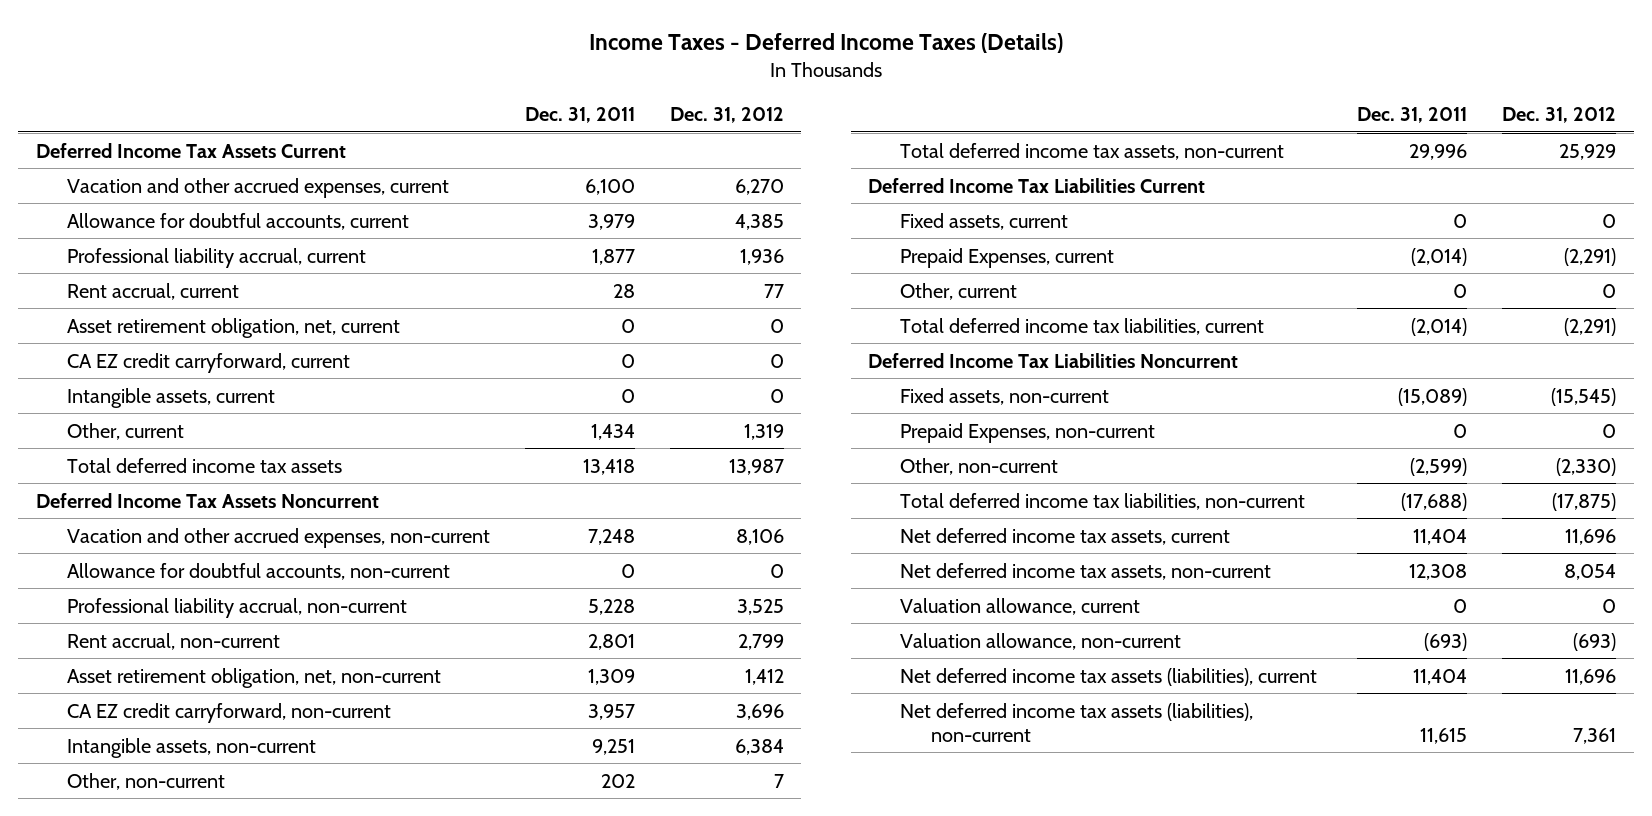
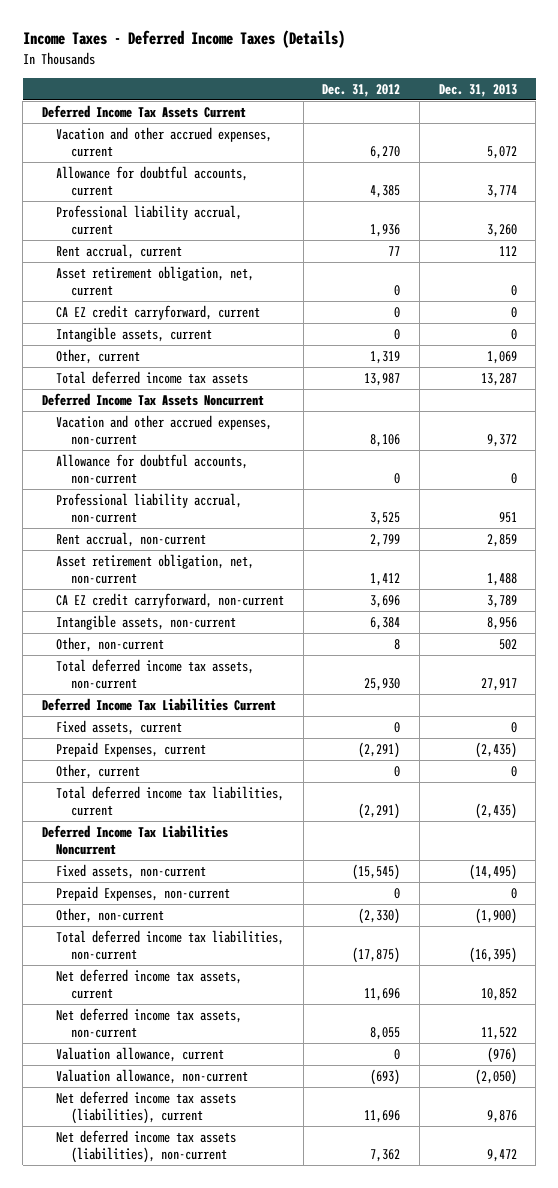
[524,107,635,124] Dec. 31, 2011 -> none
none -> [438,83,517,97] Dec. 31, 2013
[773,773,784,788] 7 -> [394,639,401,651] 8
[1559,143,1617,160] 25,929 -> [364,678,401,692] 25,930
[1564,563,1617,580] 8,054 -> [370,1027,401,1041] 8,055
[1573,727,1617,744] 7,361 -> [370,1149,401,1163] 7,362

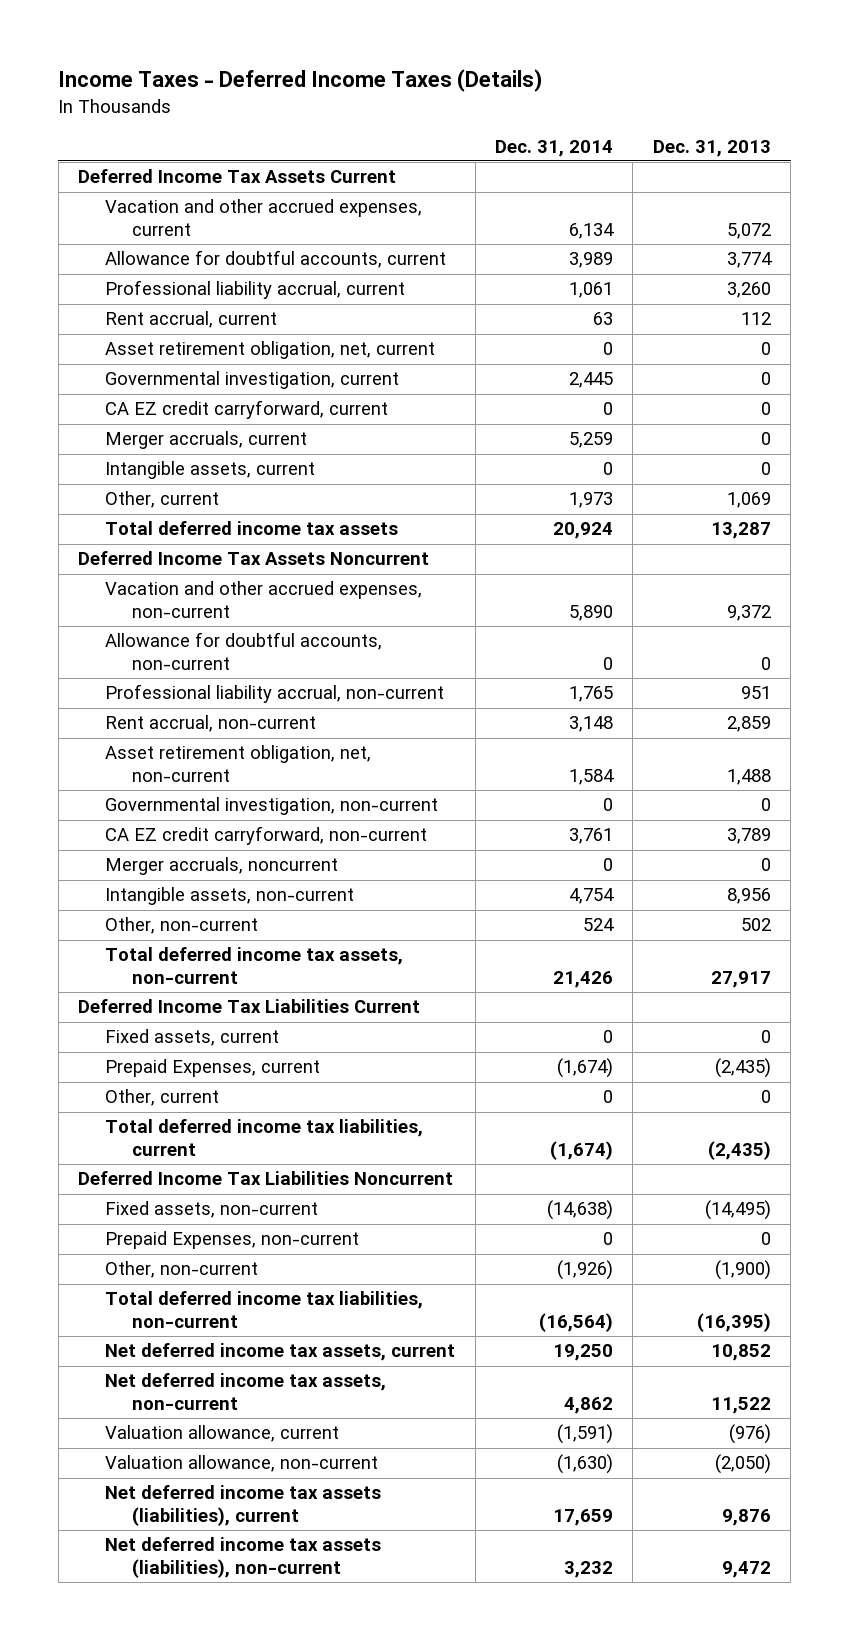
[322,83,401,97] Dec. 31, 2012 -> none
none -> [495,139,614,157] Dec. 31, 2014
none -> [105,371,400,390] Governmental investigation, current
none -> [105,431,308,450] Merger accruals, current
none -> [105,797,439,816] Governmental investigation, non-current
none -> [105,857,339,876] Merger accruals, noncurrent

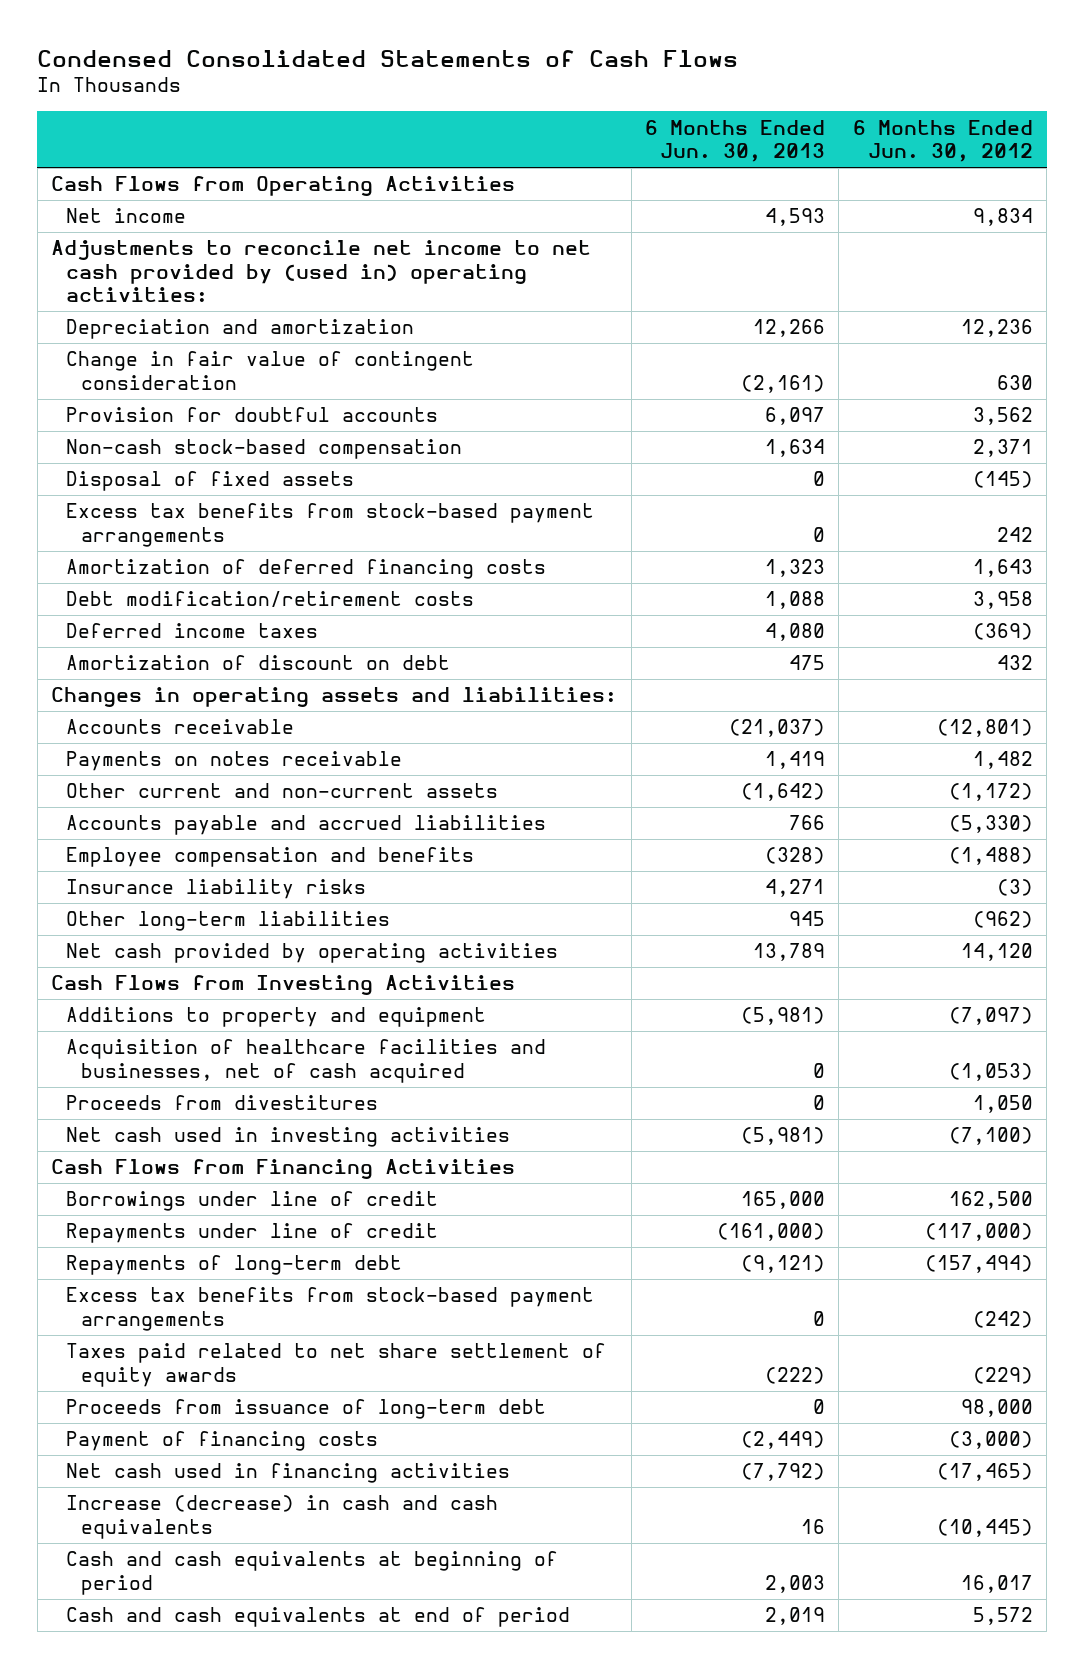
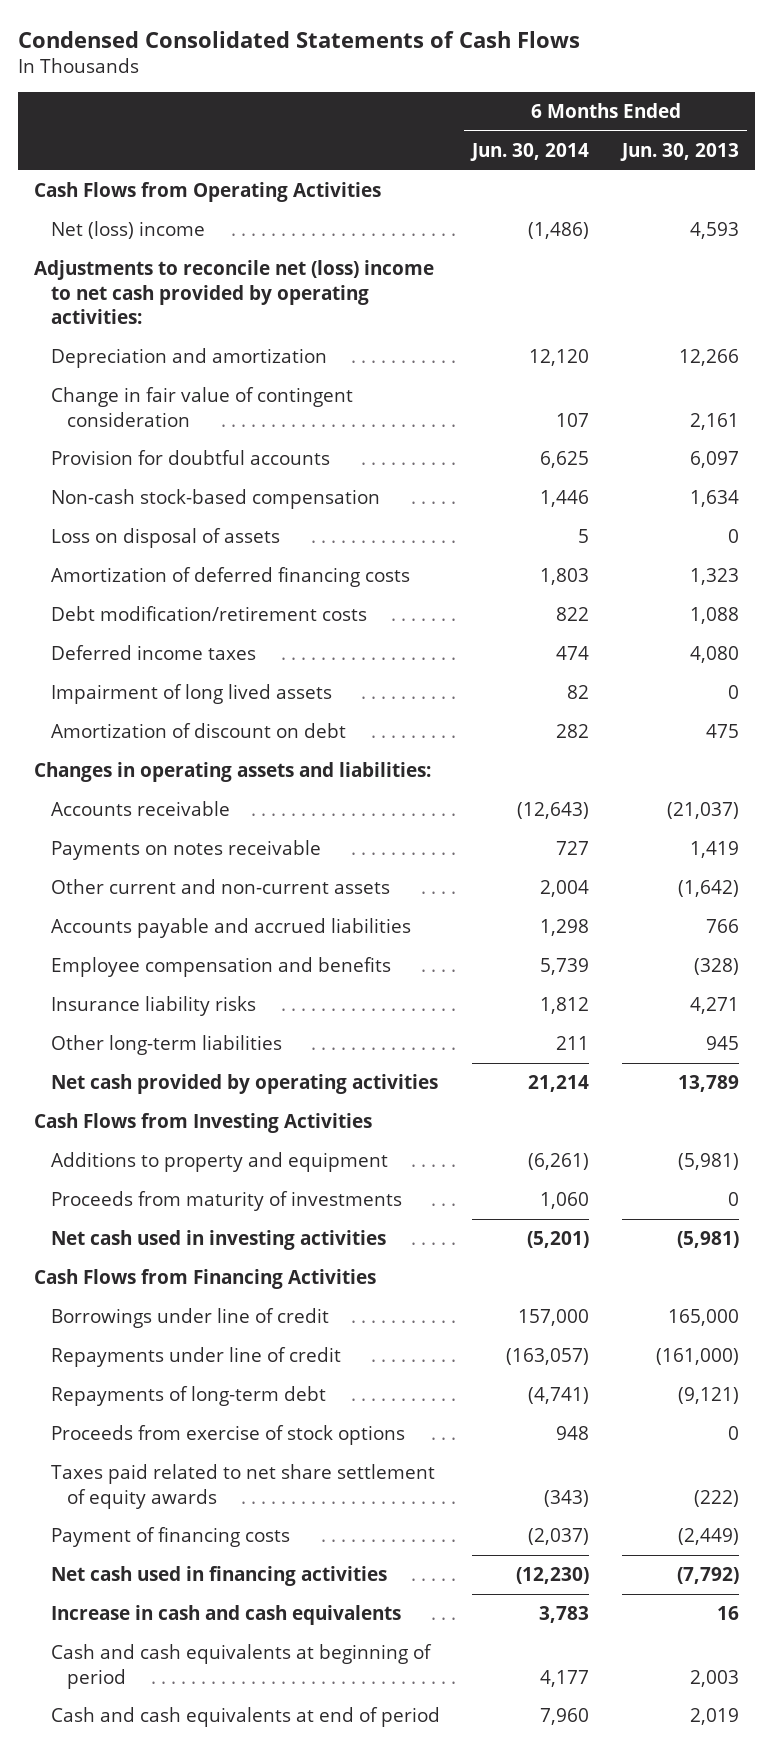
[852,119,1033,163] 6 Months Ended Jun. 30, 2012 -> none
none -> [470,143,590,162] Jun. 30, 2014
[66,208,187,224] Net income -> [50,221,205,240] Net (loss) income
[51,240,592,303] Adjustments to reconcile net income to net cash provided by (used in) operating activities: -> [34,260,435,324] Adjustments to reconcile net (loss) income to net cash provided by operating activities:
[741,374,826,393] (2,161) -> [689,412,739,430] 2,161
[66,503,595,547] Excess tax benefits from stock-based payment arrangements -> none
[66,471,355,492] Disposal of fixed assets -> [50,528,280,549] Loss on disposal of assets
none -> [50,684,332,705] Impairment of long lived assets
[66,1039,547,1083] Acquisition of healthcare facilities and businesses, net of cash acquired -> none
[66,1095,379,1111] Proceeds from divestitures -> none
none -> [50,1191,402,1212] Proceeds from maturity of investments
[66,1287,595,1331] Excess tax benefits from stock-based payment arrangements -> none
none -> [50,1425,405,1446] Proceeds from exercise of stock options
[66,1399,547,1420] Proceeds from issuance of long-term debt -> none
[66,1495,499,1539] Increase (decrease) in cash and cash equivalents -> [50,1605,401,1626] Increase in cash and cash equivalents

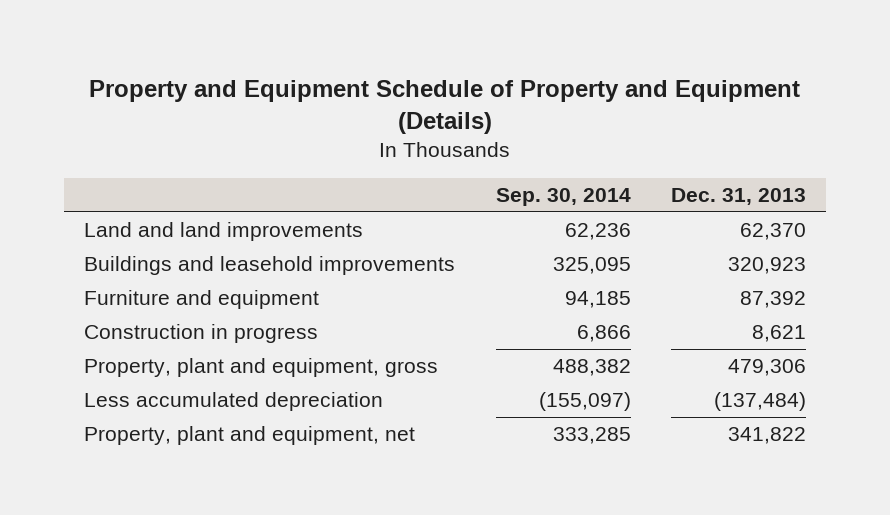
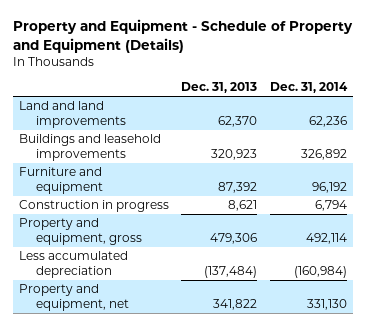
[89,79,801,135] Property and Equipment Schedule of Property and Equipment (Details) -> [12,19,353,53] Property and Equipment - Schedule of Property and Equipment (Details)
[495,188,631,207] Sep. 30, 2014 -> none
none -> [269,82,348,94] Dec. 31, 2014
[84,358,439,378] Property, plant and equipment, gross -> [18,218,142,246] Property and equipment, gross
[84,426,416,446] Property, plant and equipment, net -> [18,284,129,312] Property and equipment, net

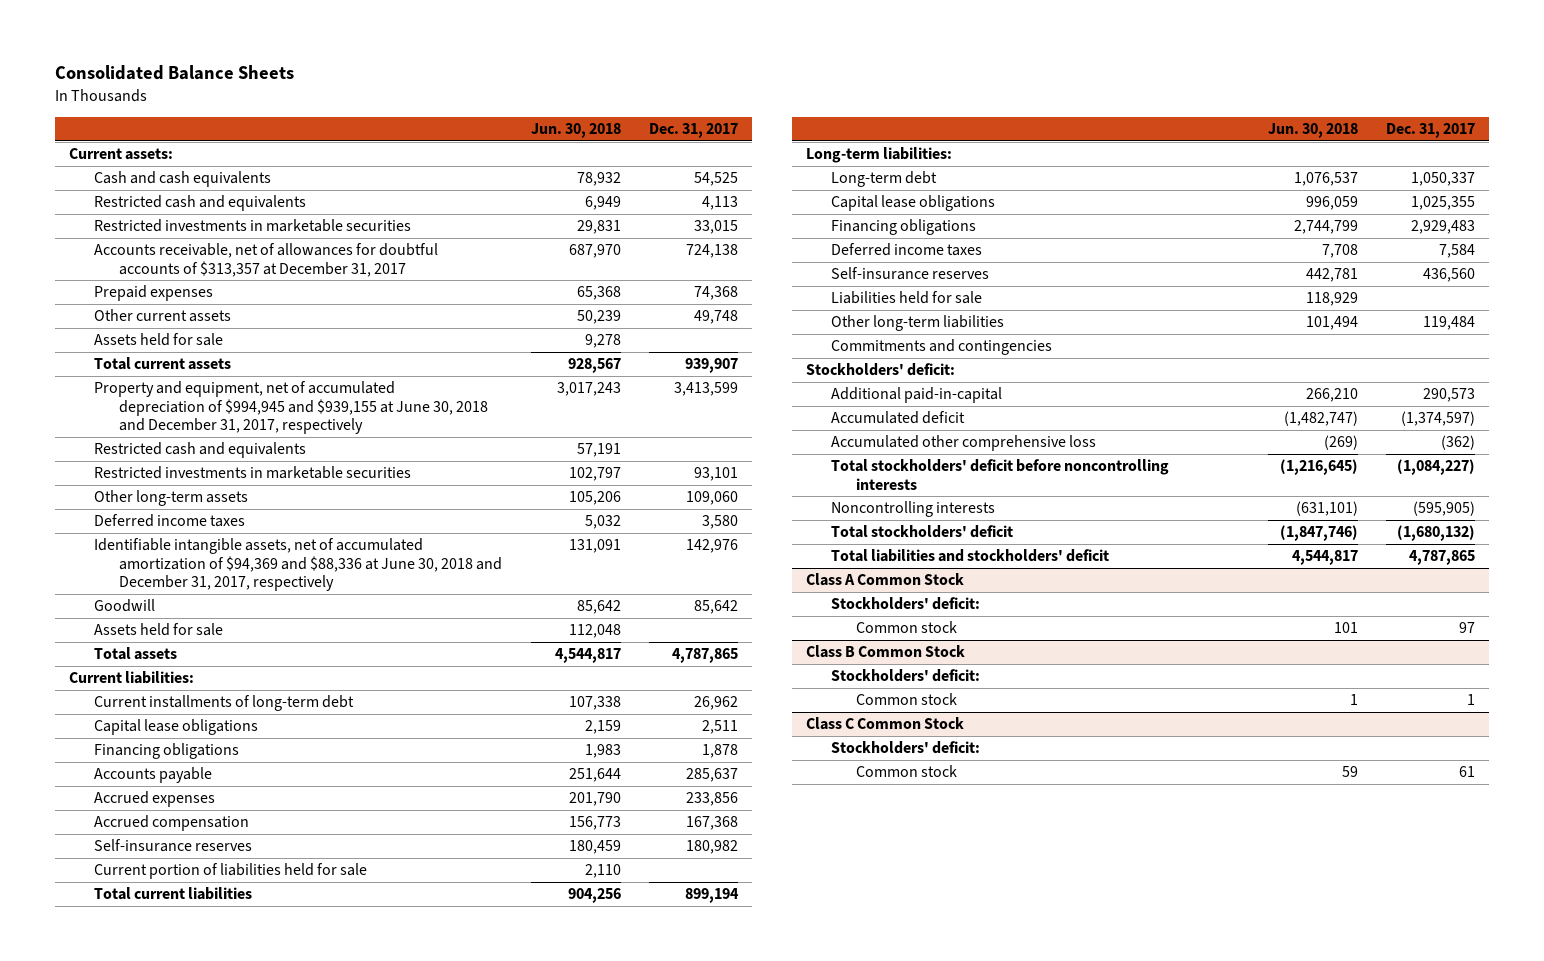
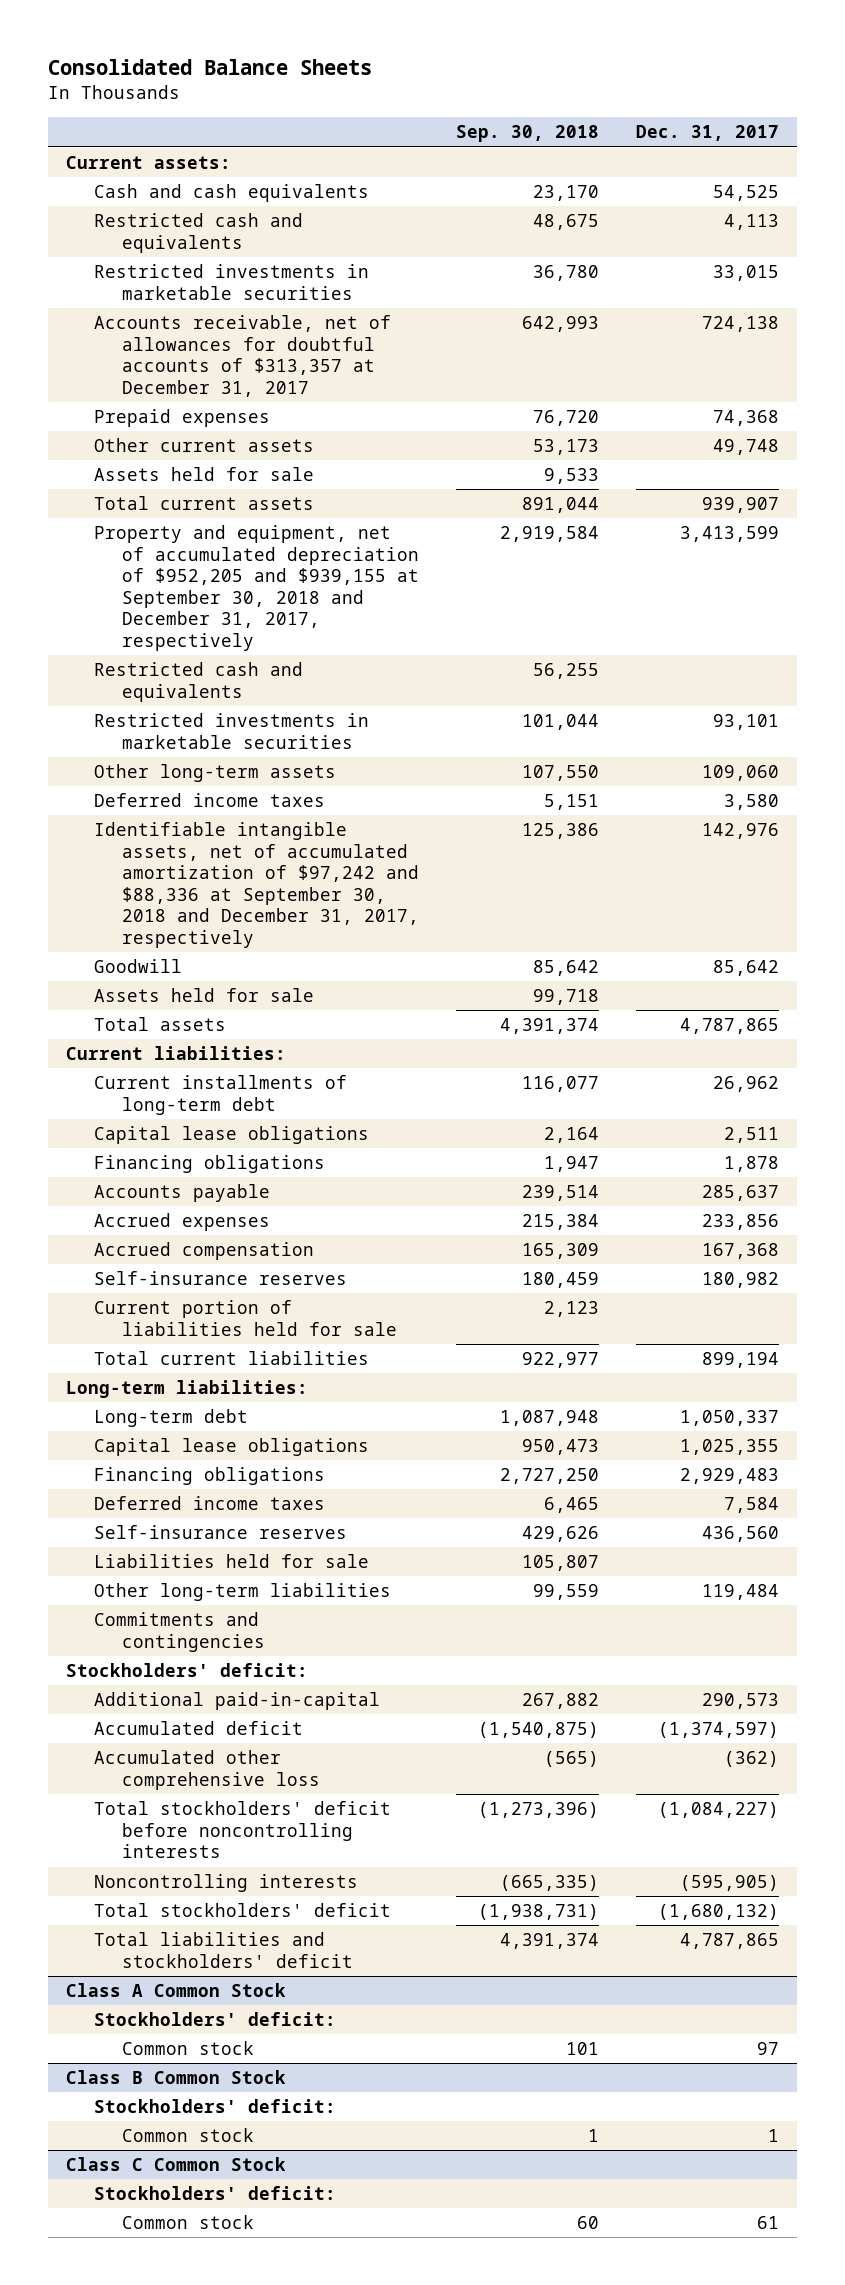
[530,123,621,139] Jun. 30, 2018 -> none
none -> [455,125,599,143] Sep. 30, 2018
[94,381,489,435] Property and equipment, net of accumulated depreciation of $994,945 and $939,155 at June 30, 2018 and December 31, 2017, respectively -> [94,525,419,652] Property and equipment, net of accumulated depreciation of $952,205 and $939,155 at September 30, 2018 and December 31, 2017, respectively
[94,538,503,592] Identifiable intangible assets, net of accumulated amortization of $94,369 and $88,336 at June 30, 2018 and December 31, 2017, respectively -> [94,822,419,949] Identifiable intangible assets, net of accumulated amortization of $97,242 and $88,336 at September 30, 2018 and December 31, 2017, respectively

